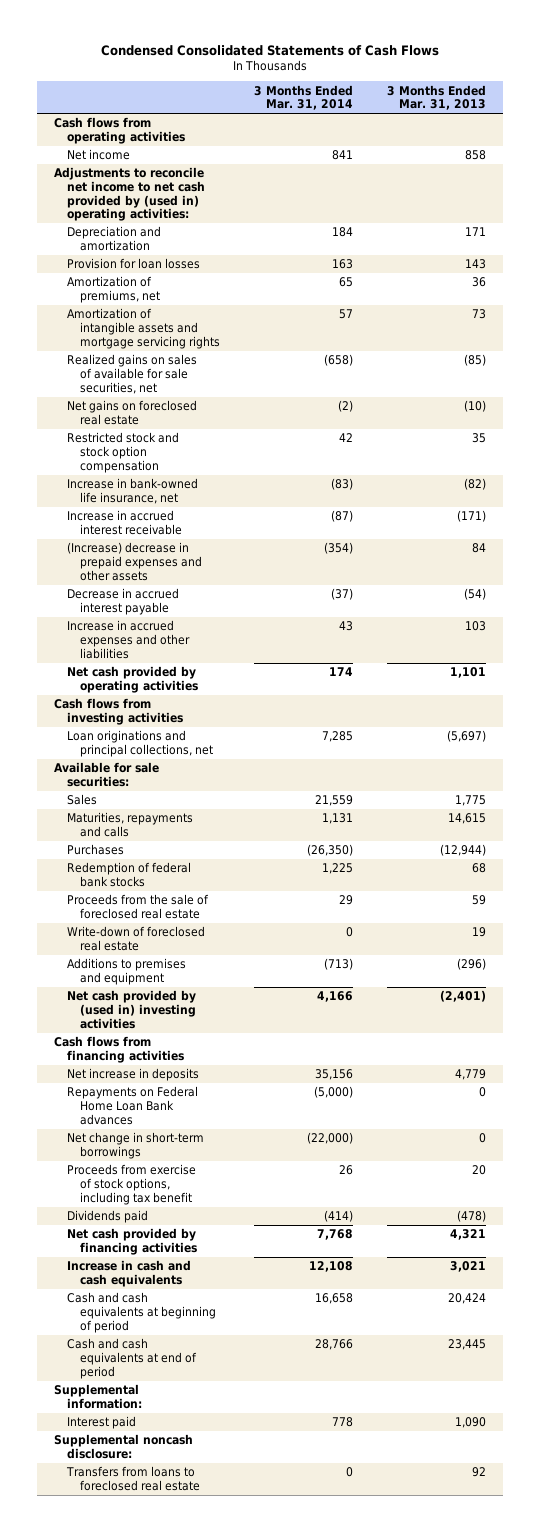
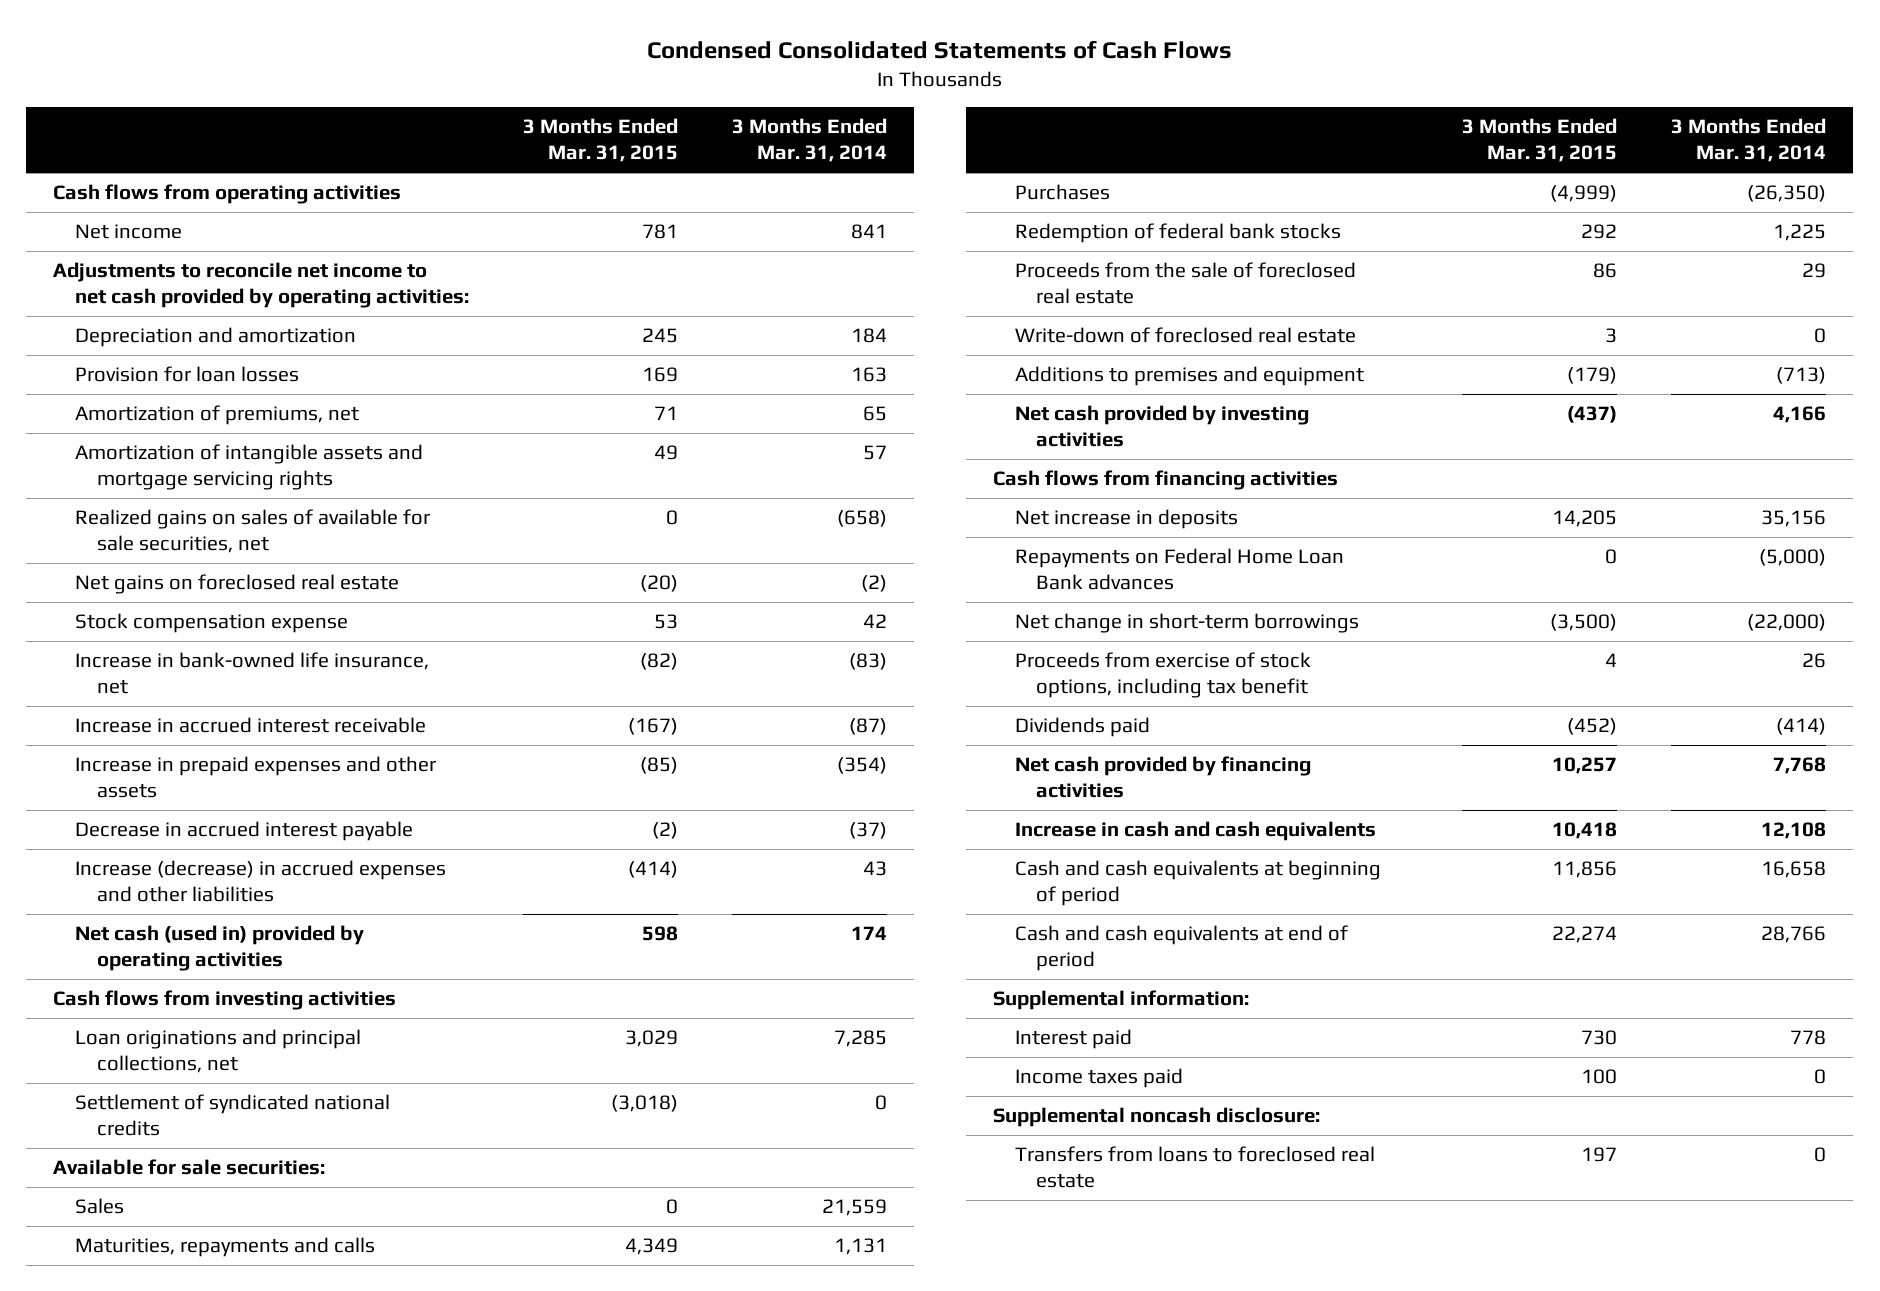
[386,84,486,111] 3 Months Ended Mar. 31, 2013 -> none
none -> [523,118,679,163] 3 Months Ended Mar. 31, 2015
[53,167,205,222] Adjustments to reconcile net income to net cash provided by (used in) operating activities: -> [53,262,470,309] Adjustments to reconcile net income to net cash provided by operating activities:
[66,432,179,473] Restricted stock and stock option compensation -> [75,613,349,634] Stock compensation expense
[66,542,202,581] (Increase) decrease in prepaid expenses and other assets -> [75,756,437,799] Increase in prepaid expenses and other assets
[66,620,190,659] Increase in accrued expenses and other liabilities -> [75,860,447,903] Increase (decrease) in accrued expenses and other liabilities
[66,666,198,693] Net cash provided by operating activities -> [75,925,365,972] Net cash (used in) provided by operating activities
none -> [75,1094,391,1137] Settlement of syndicated national credits
[66,990,196,1029] Net cash provided by (used in) investing activities -> [1014,405,1309,448] Net cash provided by investing activities
none -> [1014,1068,1183,1089] Income taxes paid

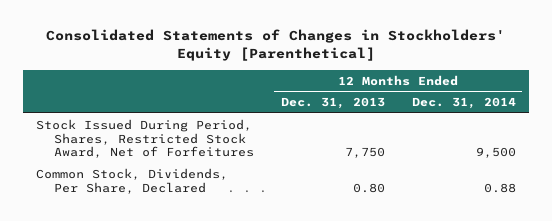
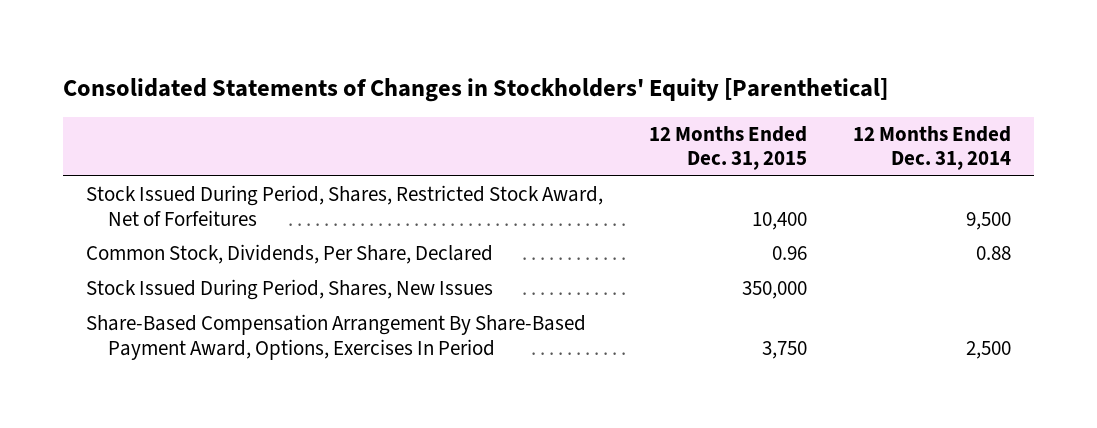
[280,97,385,110] Dec. 31, 2013 -> none
none -> [649,126,808,171] 12 Months Ended Dec. 31, 2015
none -> [85,279,493,301] Stock Issued During Period, Shares, New Issues
none -> [85,314,586,360] Share-Based Compensation Arrangement By Share-Based Payment Award, Options, Exercises In Period

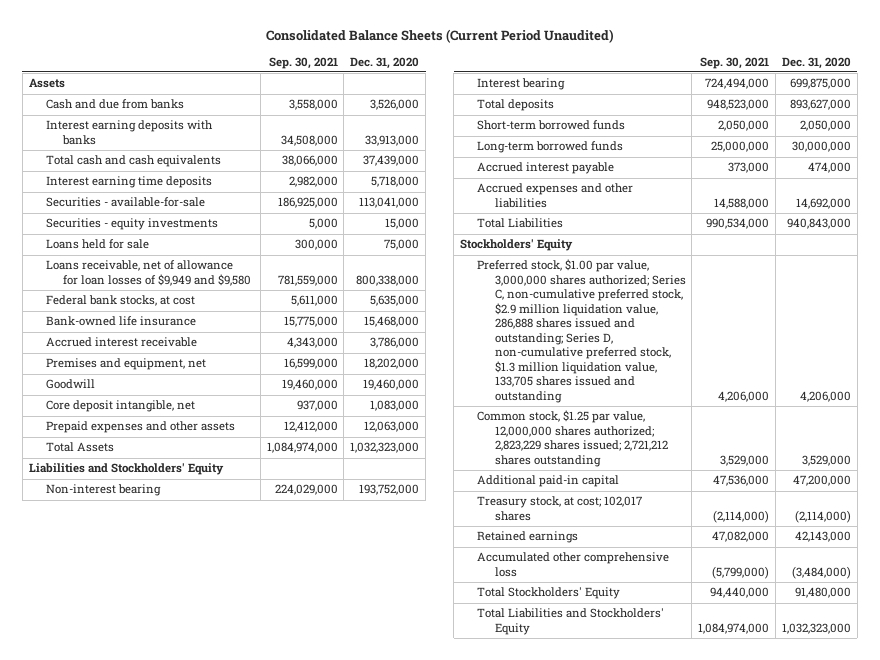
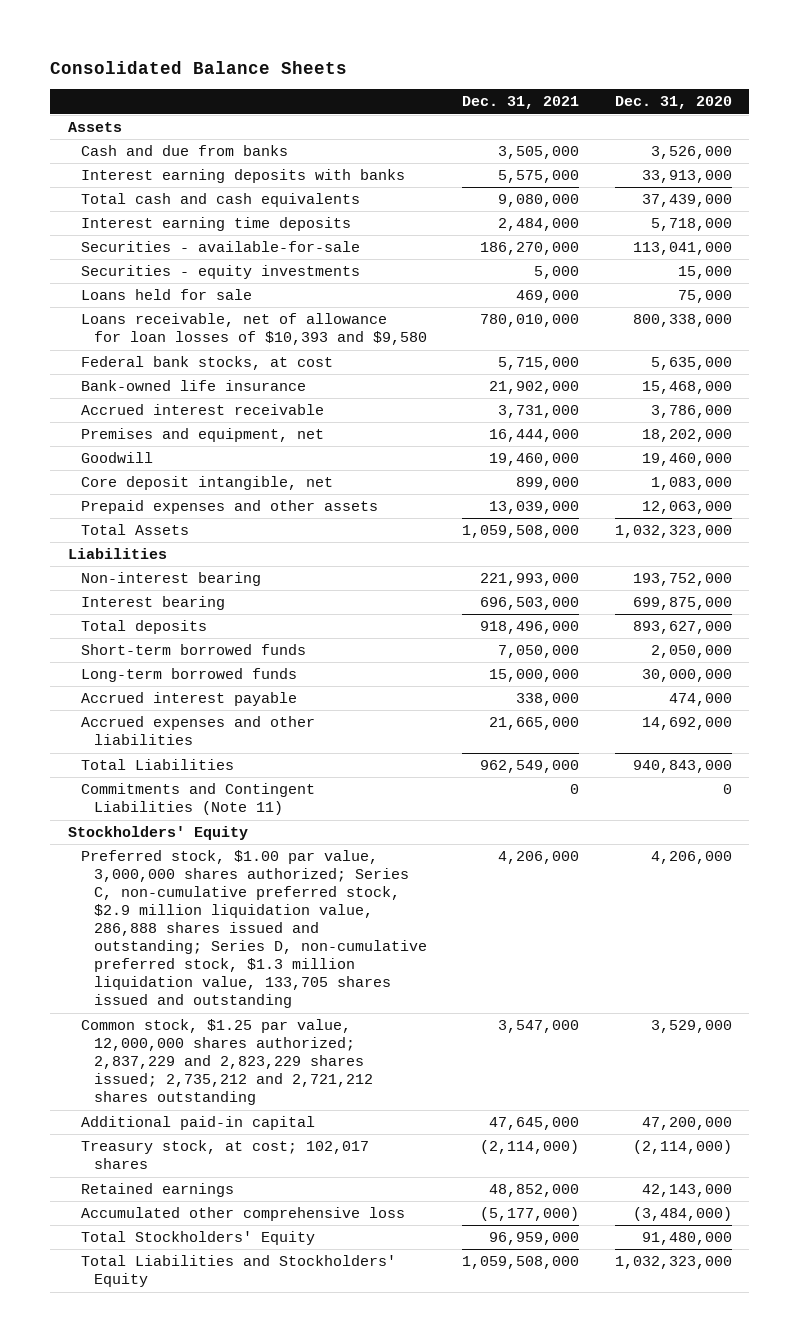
[265,28,614,43] Consolidated Balance Sheets (Current Period Unaudited) -> [50,61,348,75] Consolidated Balance Sheets
[268,56,338,69] Sep. 30, 2021 -> none
none -> [462,96,580,110] Dec. 31, 2021
[45,260,251,286] Loans receivable, net of allowance for loan losses of $9,949 and $9,580 -> [81,313,427,346] Loans receivable, net of allowance for loan losses of $10,393 and $9,580
[28,463,224,476] Liabilities and Stockholders' Equity -> none
none -> [68,548,168,560] Liabilities
none -> [81,783,316,816] Commitments and Contingent Liabilities (Note 11)
[477,410,668,467] Common stock, $1.25 par value, 12,000,000 shares authorized; 2,823,229 shares issued; 2,721,212 shares outstanding -> [81,1019,373,1106] Common stock, $1.25 par value, 12,000,000 shares authorized; 2,837,229 and 2,823,229 shares issued; 2,735,212 and 2,721,212 shares outstanding

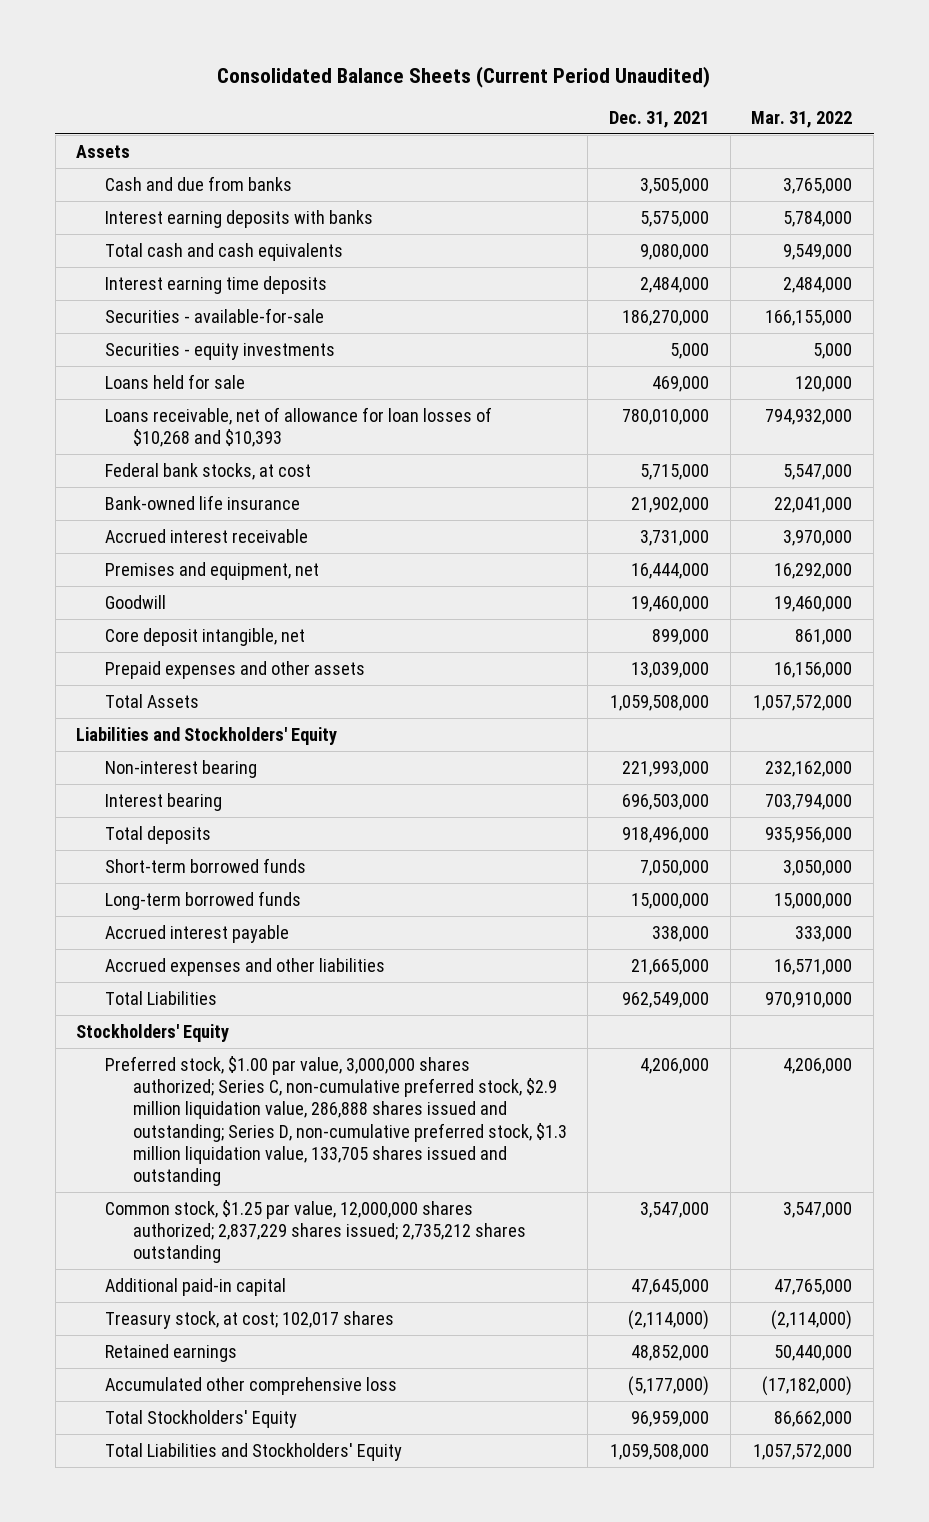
[50,61,348,75] Consolidated Balance Sheets -> [217,66,711,89] Consolidated Balance Sheets (Current Period Unaudited)
[614,96,732,110] Dec. 31, 2020 -> none
none -> [751,111,853,129] Mar. 31, 2022
[81,313,427,346] Loans receivable, net of allowance for loan losses of $10,393 and $9,580 -> [104,406,492,448] Loans receivable, net of allowance for loan losses of $10,268 and $10,393
[68,548,168,560] Liabilities -> none
none -> [76,726,338,745] Liabilities and Stockholders' Equity
[81,783,316,816] Commitments and Contingent Liabilities (Note 11) -> none
[81,1019,373,1106] Common stock, $1.25 par value, 12,000,000 shares authorized; 2,837,229 and 2,823,229 shares issued; 2,735,212 and 2,721,212 shares outstanding -> [104,1199,526,1264] Common stock, $1.25 par value, 12,000,000 shares authorized; 2,837,229 shares issued; 2,735,212 shares outstanding

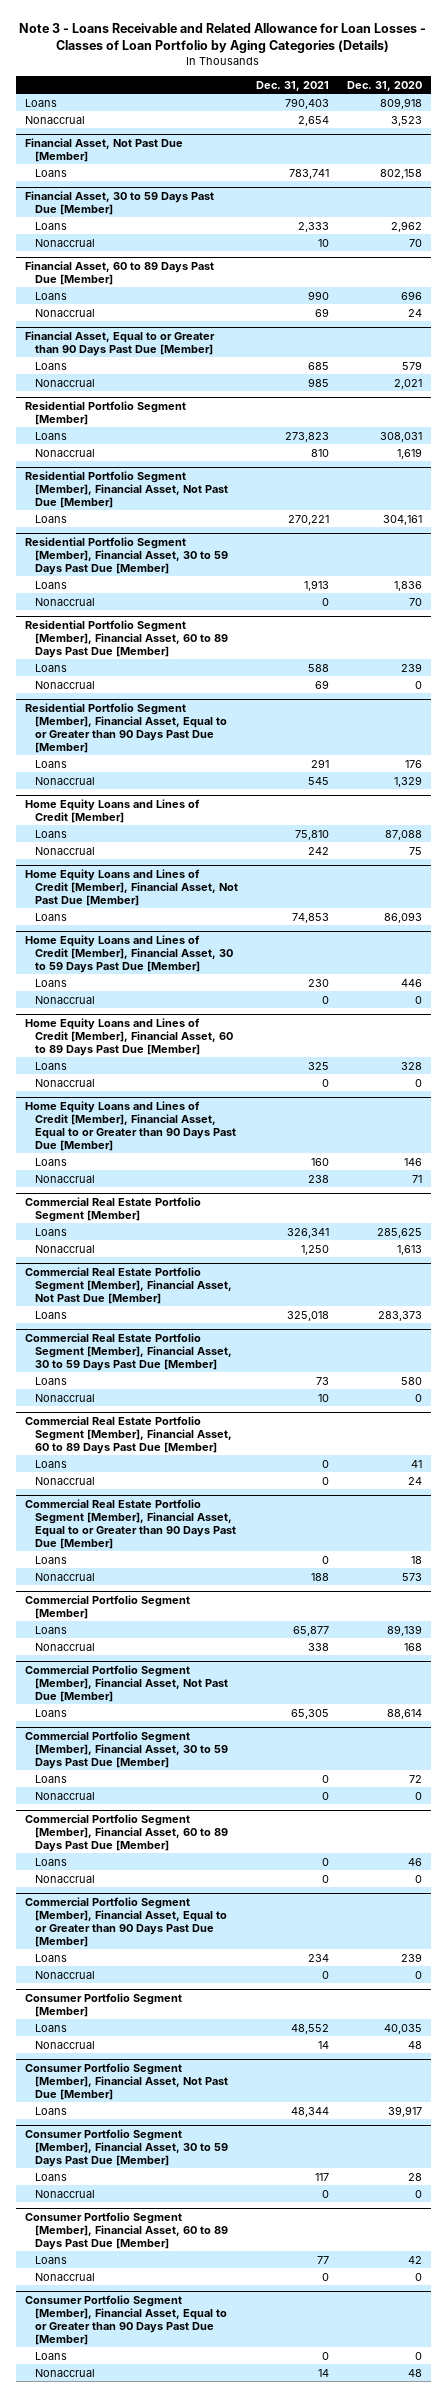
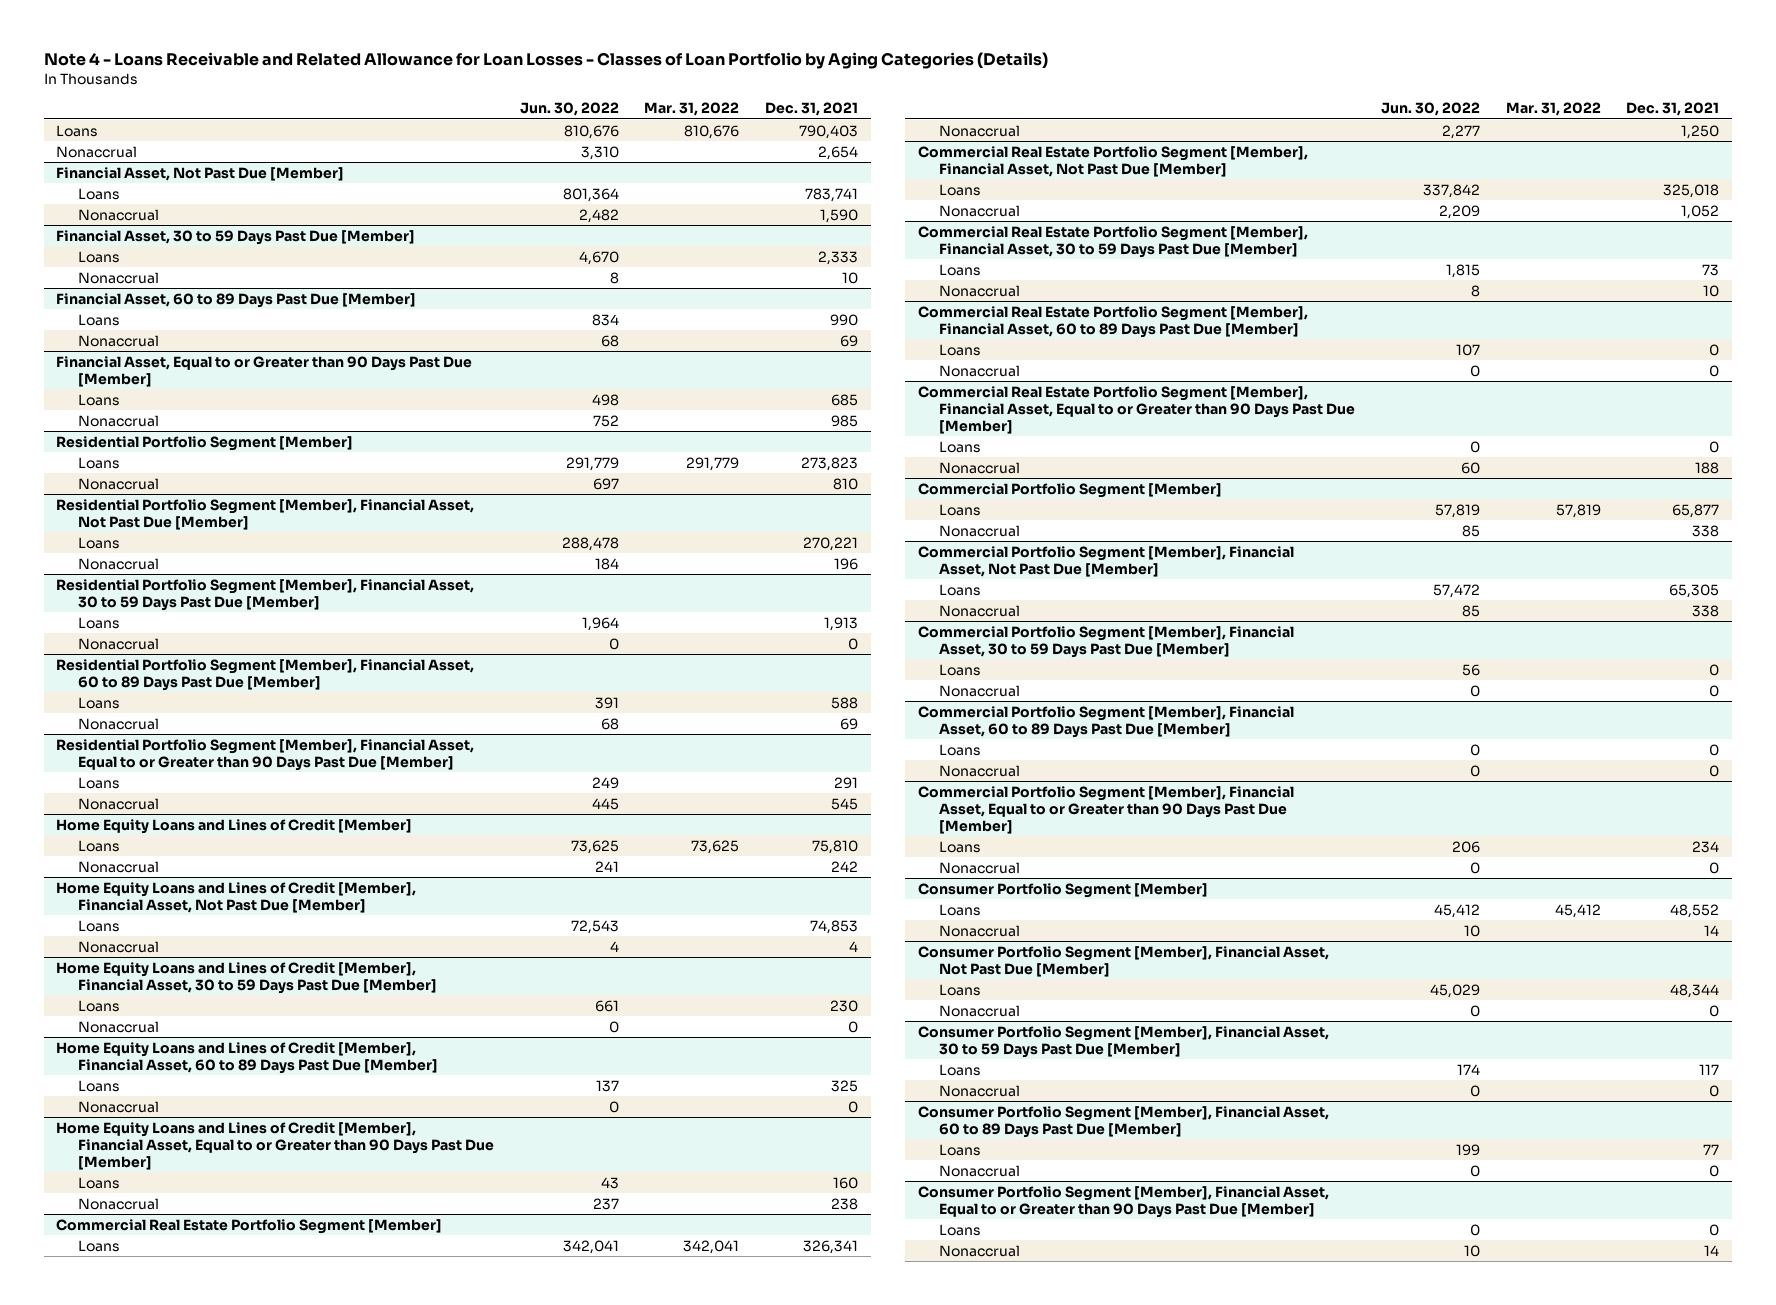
[19,23,427,54] Note 3 - Loans Receivable and Related Allowance for Loan Losses - Classes of Loan Portfolio by Aging Categories (Details) -> [43,52,1048,70] Note 4 - Loans Receivable and Related Allowance for Loan Losses - Classes of Loan Portfolio by Aging Categories (Details)
[346,80,422,91] Dec. 31, 2020 -> none
none -> [519,102,619,117] Jun. 30, 2022
none -> [644,102,740,117] Mar. 31, 2022
none -> [78,208,160,221] Nonaccrual
none -> [78,557,160,570] Nonaccrual
none -> [78,940,160,953] Nonaccrual
none -> [939,204,1021,217] Nonaccrual
none -> [939,604,1021,617] Nonaccrual
none -> [939,1004,1021,1017] Nonaccrual

